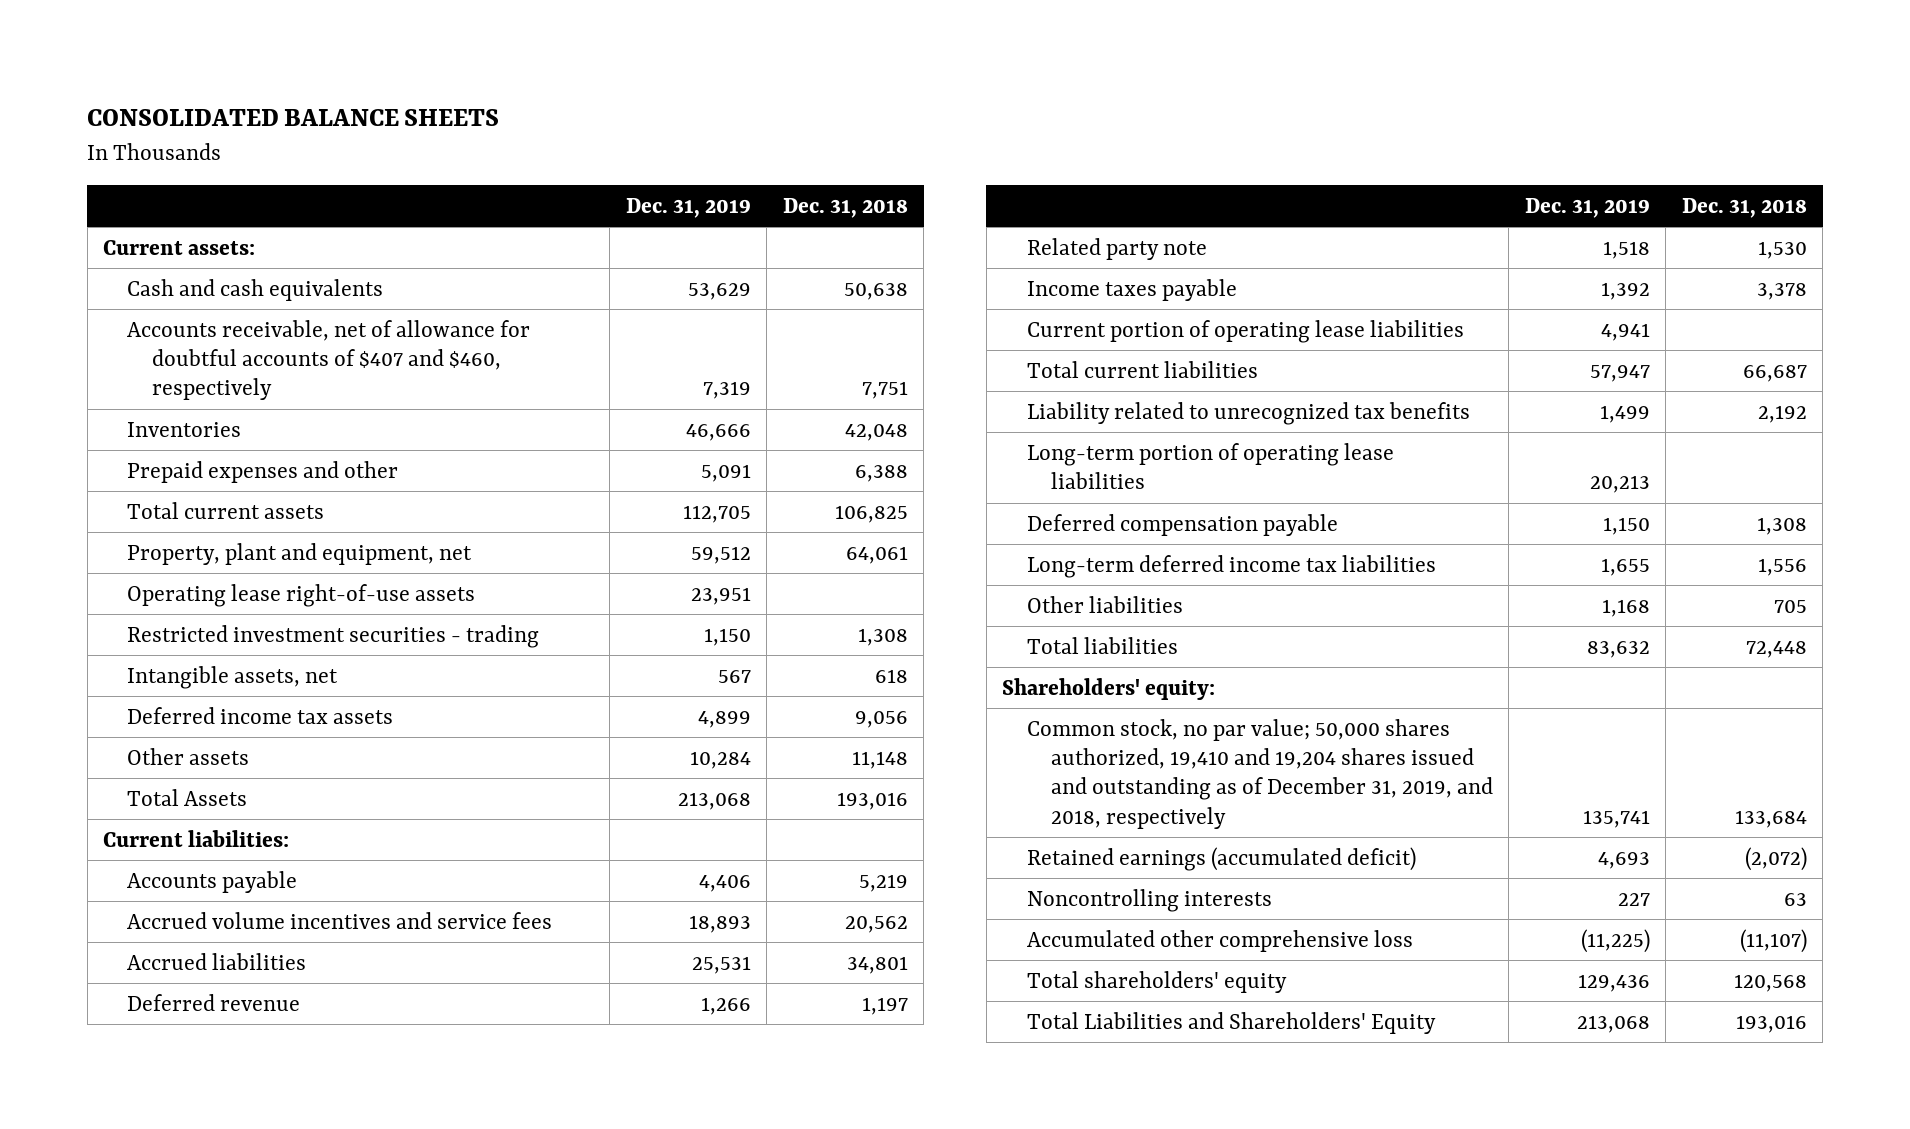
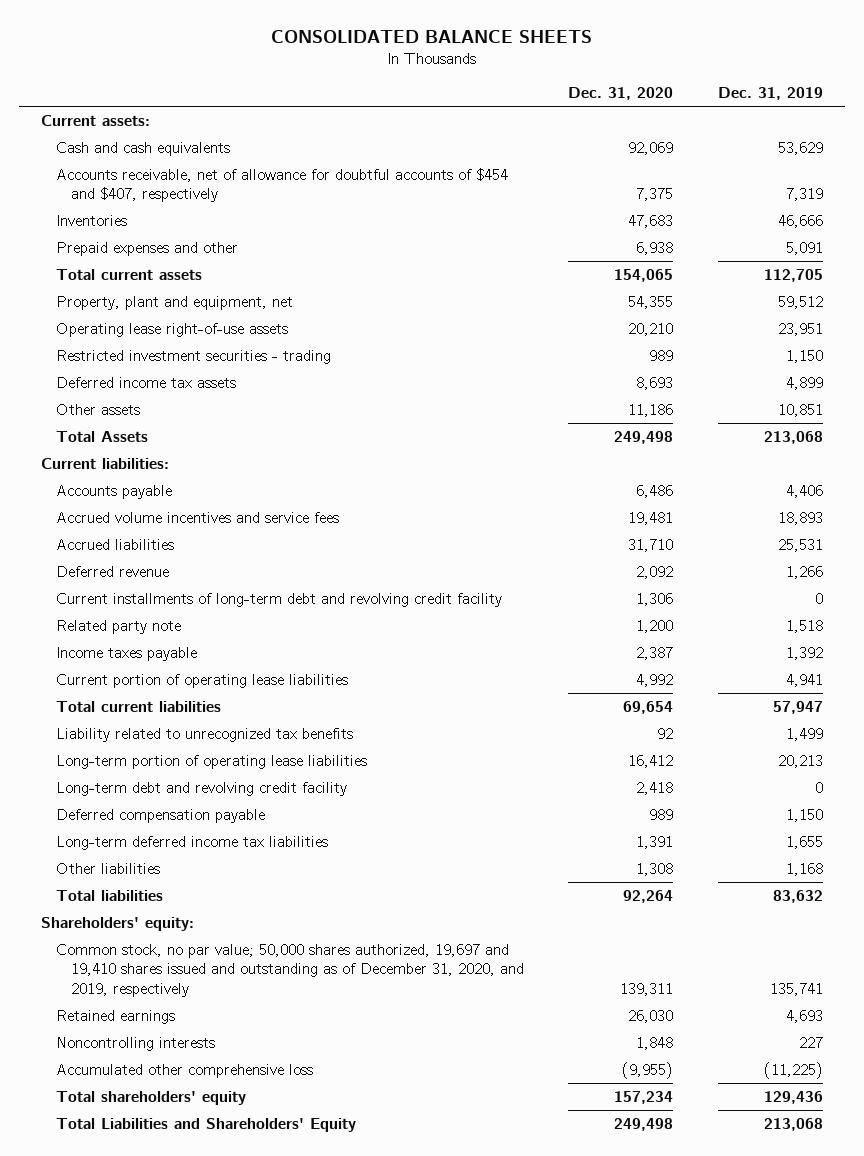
[782,197,908,218] Dec. 31, 2018 -> none
none -> [568,87,674,101] Dec. 31, 2020
[127,319,531,401] Accounts receivable, net of allowance for doubtful accounts of $407 and $460, respectively -> [55,167,508,203] Accounts receivable, net of allowance for doubtful accounts of $454 and $407, respectively
[127,665,339,689] Intangible assets, net -> none
[689,750,751,769] 10,284 -> [777,403,823,417] 10,851
none -> [55,592,502,607] Current installments of long-term debt and revolving credit facility
none -> [55,781,347,796] Long-term debt and revolving credit facility
[1026,718,1493,829] Common stock, no par value; 50,000 shares authorized, 19,410 and 19,204 shares issued and outstanding as of December 31, 2019, and 2018, respectively -> [55,943,524,997] Common stock, no par value; 50,000 shares authorized, 19,697 and 19,410 shares issued and outstanding as of December 31, 2020, and 2019, respectively
[1026,846,1416,871] Retained earnings (accumulated deficit) -> [55,1009,175,1024] Retained earnings

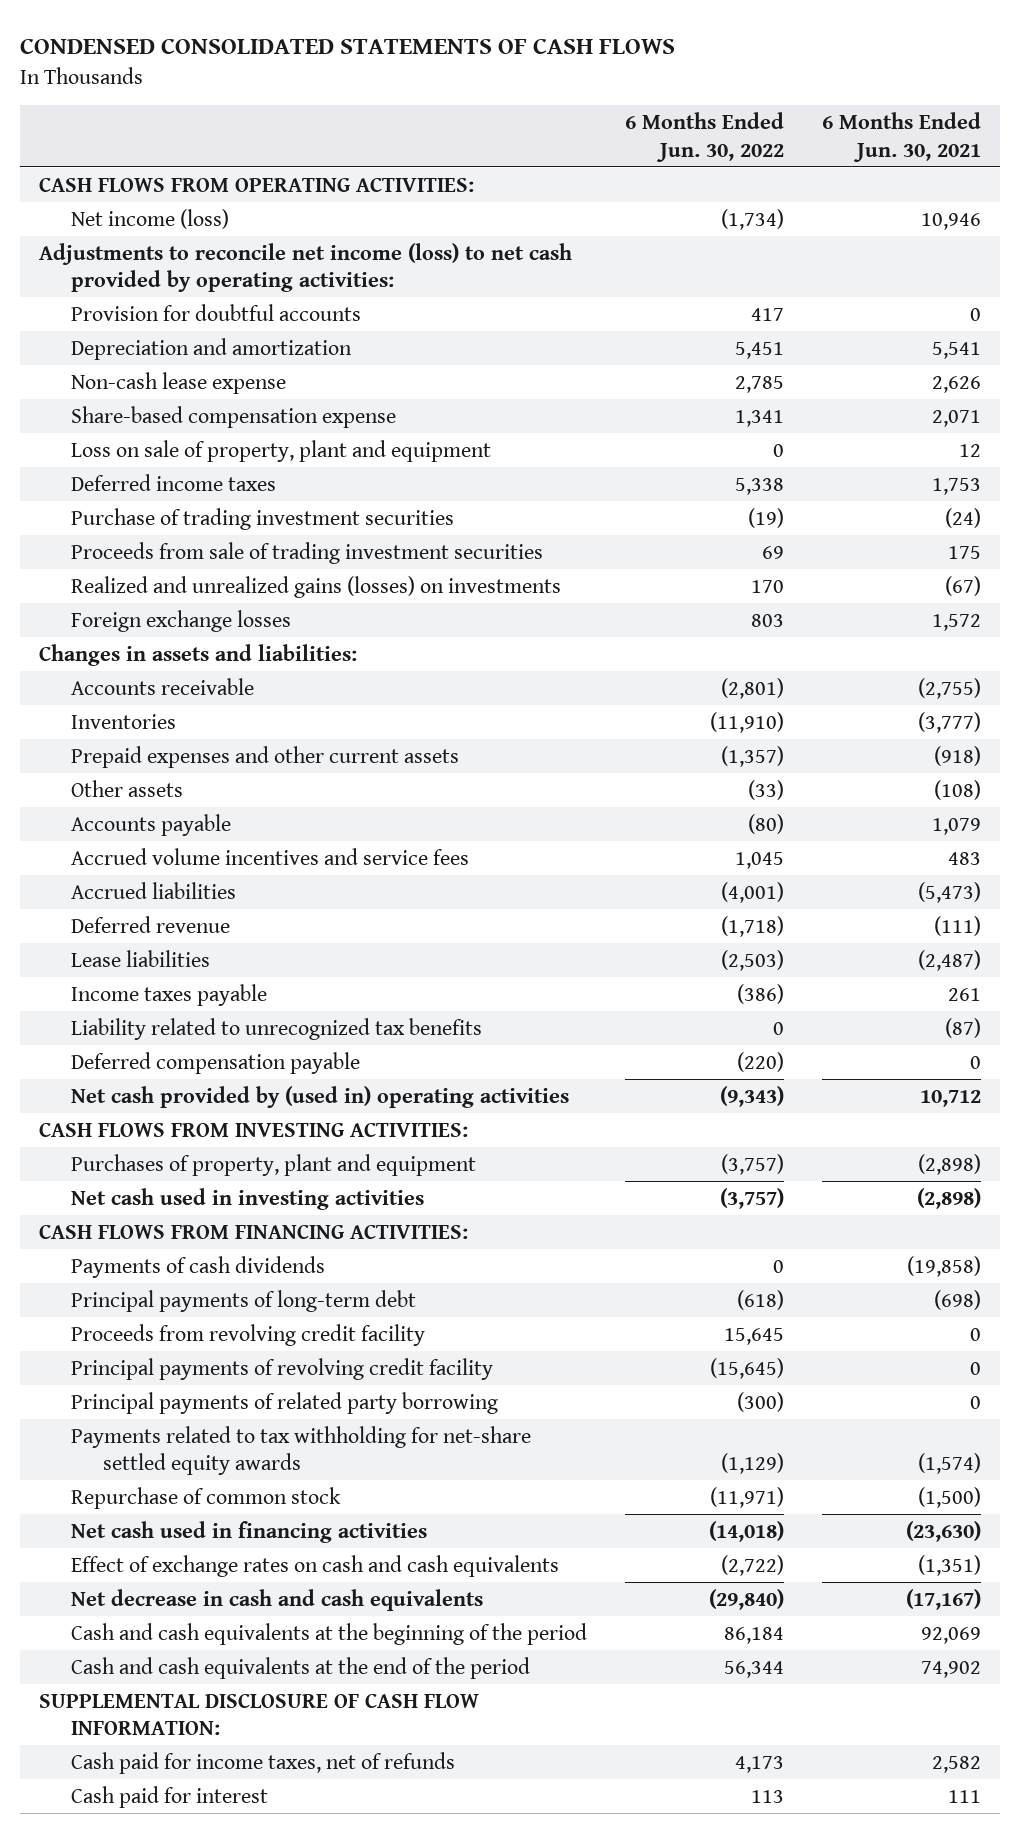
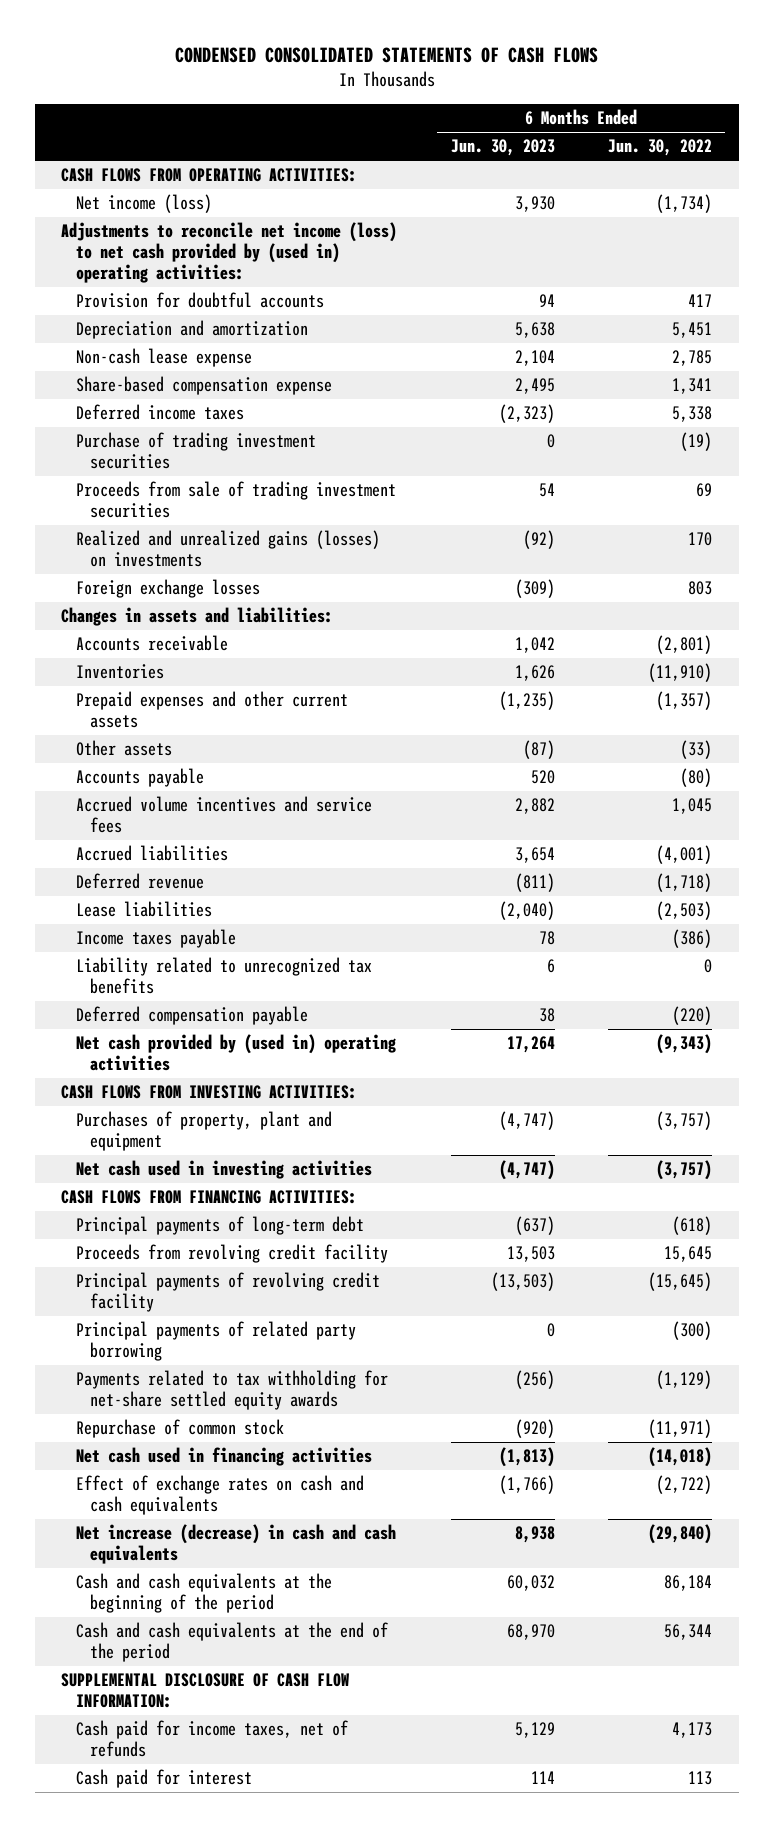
[822,112,982,162] 6 Months Ended Jun. 30, 2021 -> none
none -> [450,139,555,157] Jun. 30, 2023
[39,242,573,293] Adjustments to reconcile net income (loss) to net cash provided by operating activities: -> [61,222,398,284] Adjustments to reconcile net income (loss) to net cash provided by (used in) operating activities:
[71,439,492,462] Loss on sale of property, plant and equipment -> none
[71,1255,326,1278] Payments of cash dividends -> none
[71,1588,484,1611] Net decrease in cash and cash equivalents -> [75,1524,396,1565] Net increase (decrease) in cash and cash equivalents

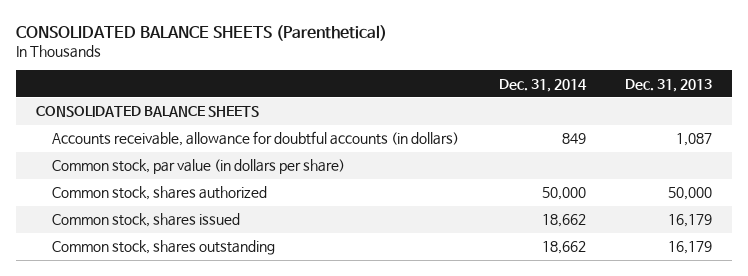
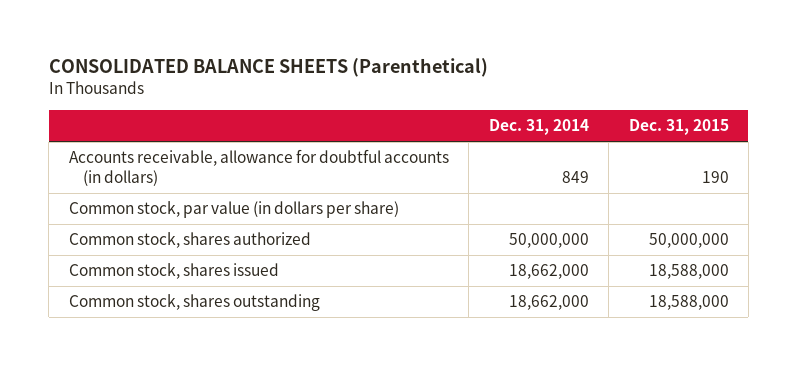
[624,78,712,92] Dec. 31, 2013 -> none
none -> [628,119,729,136] Dec. 31, 2015
[35,106,259,118] CONSOLIDATED BALANCE SHEETS -> none
[541,187,586,201] 50,000 -> [508,233,589,249] 50,000,000
[541,214,586,228] 18,662 -> [508,264,589,280] 18,662,000
[541,241,586,255] 18,662 -> [508,295,589,311] 18,662,000

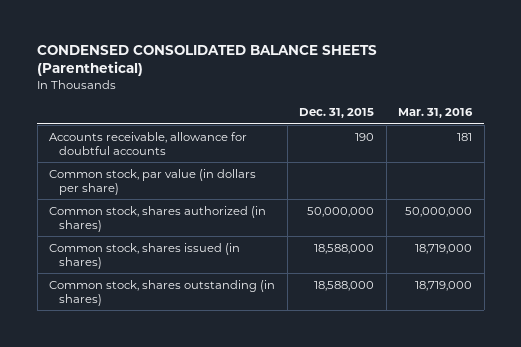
[48,58,488,78] CONSOLIDATED BALANCE SHEETS (Parenthetical) -> [37,45,378,77] CONDENSED CONSOLIDATED BALANCE SHEETS (Parenthetical)
[488,119,589,136] Dec. 31, 2014 -> none
none -> [398,108,474,119] Mar. 31, 2016
[68,149,449,187] Accounts receivable, allowance for doubtful accounts (in dollars) -> [49,131,248,155] Accounts receivable, allowance for doubtful accounts
[68,232,311,249] Common stock, shares authorized -> [49,205,267,232] Common stock, shares authorized (in shares)
[68,263,279,280] Common stock, shares issued -> [49,242,241,269] Common stock, shares issued (in shares)
[68,294,320,312] Common stock, shares outstanding -> [49,279,276,306] Common stock, shares outstanding (in shares)

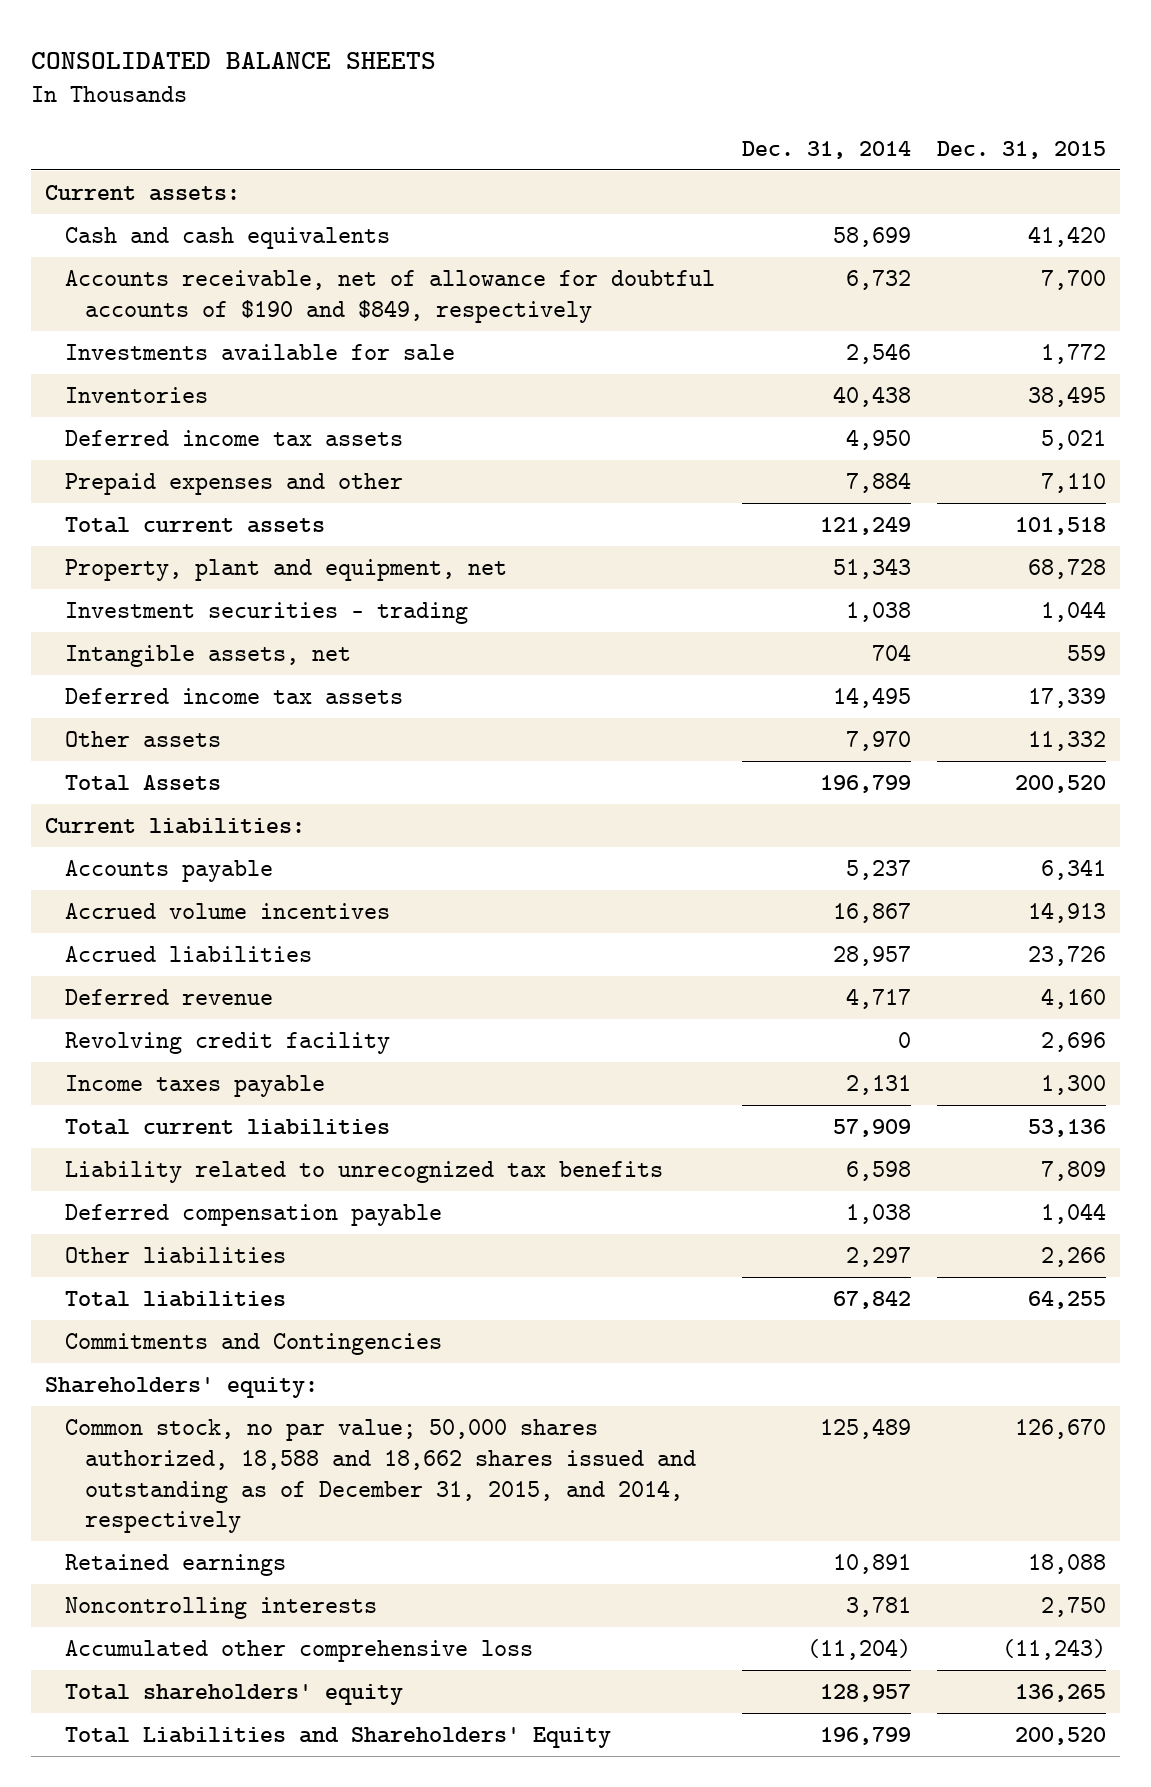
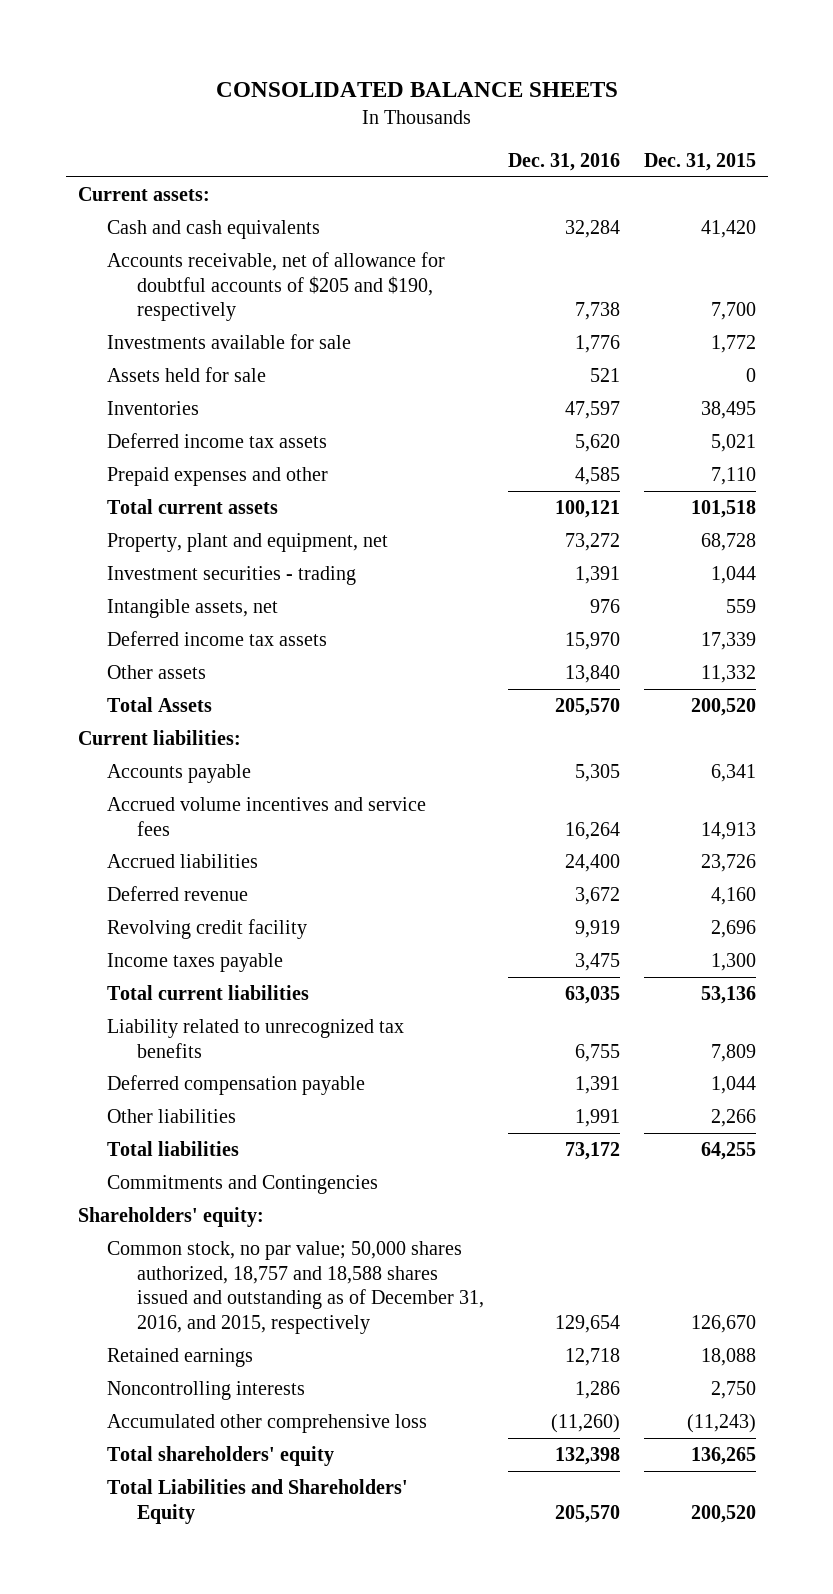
[741,140,911,159] Dec. 31, 2014 -> none
none -> [507,153,620,172] Dec. 31, 2016
[64,269,715,323] Accounts receivable, net of allowance for doubtful accounts of $190 and $849, respectively -> [107,251,446,322] Accounts receivable, net of allowance for doubtful accounts of $205 and $190, respectively
none -> [107,366,267,382] Assets held for sale
[64,902,390,919] Accrued volume incentives -> [107,796,427,836] Accrued volume incentives and service fees
[64,1418,696,1534] Common stock, no par value; 50,000 shares authorized, 18,588 and 18,662 shares issued and outstanding as of December 31, 2015, and 2014, respectively -> [107,1240,484,1335] Common stock, no par value; 50,000 shares authorized, 18,757 and 18,588 shares issued and outstanding as of December 31, 2016, and 2015, respectively

